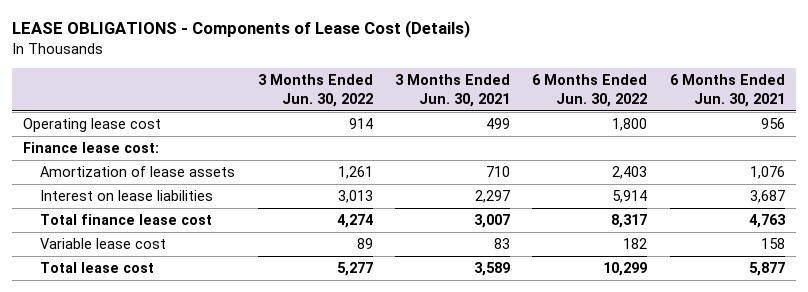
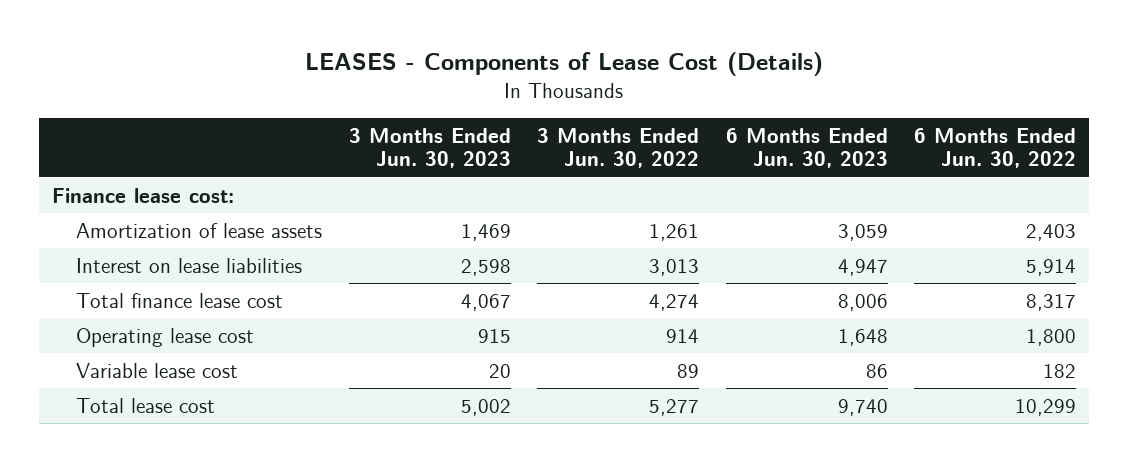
[12,20,471,39] LEASE OBLIGATIONS - Components of Lease Cost (Details) -> [305,52,824,77] LEASES - Components of Lease Cost (Details)
[395,74,511,107] 3 Months Ended Jun. 30, 2021 -> none
[669,74,785,107] 6 Months Ended Jun. 30, 2021 -> none
none -> [348,127,511,169] 3 Months Ended Jun. 30, 2023
none -> [725,127,888,169] 6 Months Ended Jun. 30, 2023
[23,118,162,133] Operating lease cost -> [76,327,255,347] Operating lease cost

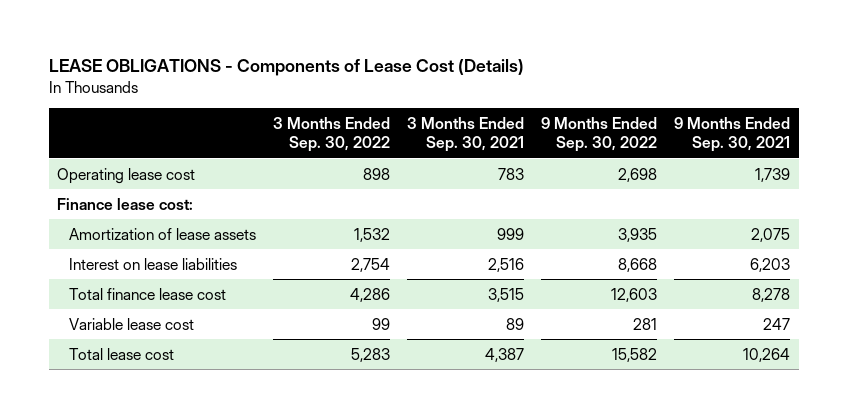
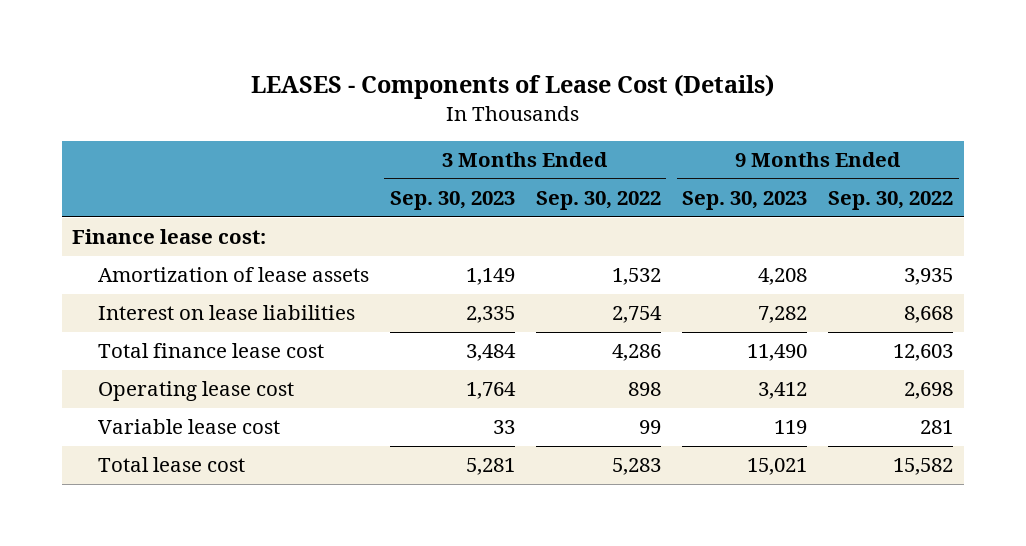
[48,59,524,77] LEASE OBLIGATIONS - Components of Lease Cost (Details) -> [250,74,774,100] LEASES - Components of Lease Cost (Details)
[407,117,525,153] 3 Months Ended Sep. 30, 2021 -> none
[674,117,791,153] 9 Months Ended Sep. 30, 2021 -> none
none -> [389,190,515,210] Sep. 30, 2023
none -> [682,190,808,210] Sep. 30, 2023
[57,167,196,184] Operating lease cost -> [97,381,294,402] Operating lease cost

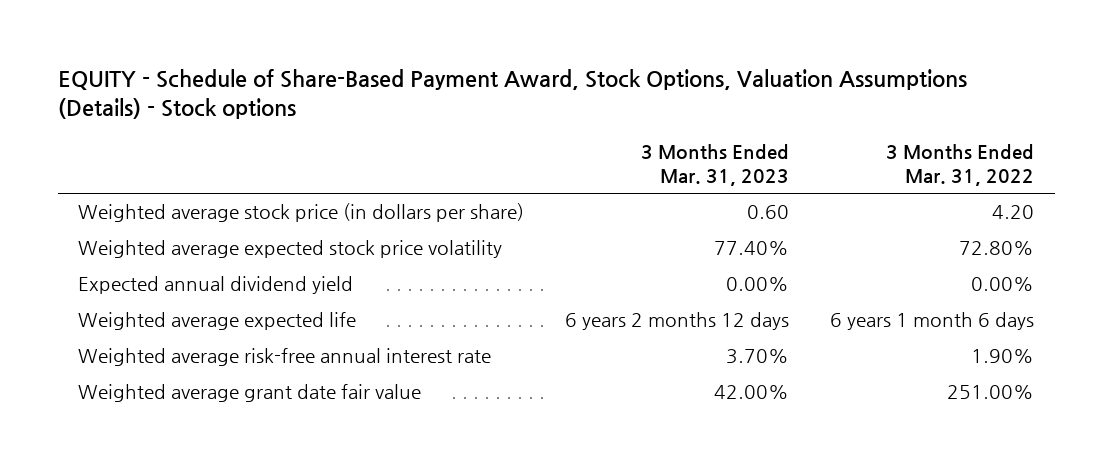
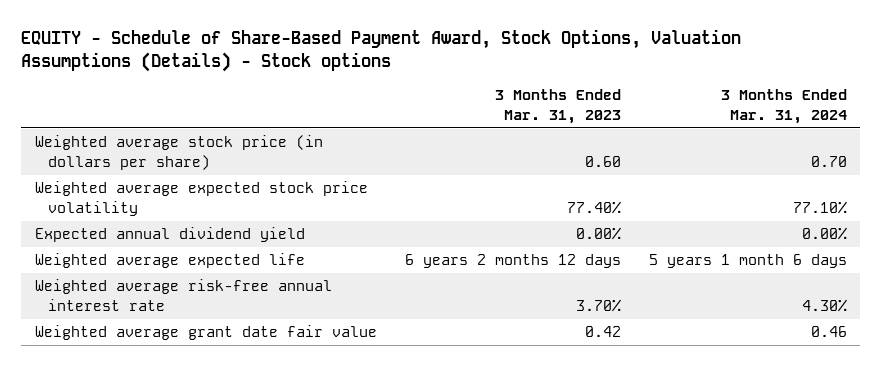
[886,144,1035,186] 3 Months Ended Mar. 31, 2022 -> none
none -> [720,89,847,124] 3 Months Ended Mar. 31, 2024
[714,385,790,400] 42.00% -> [584,326,621,338] 0.42

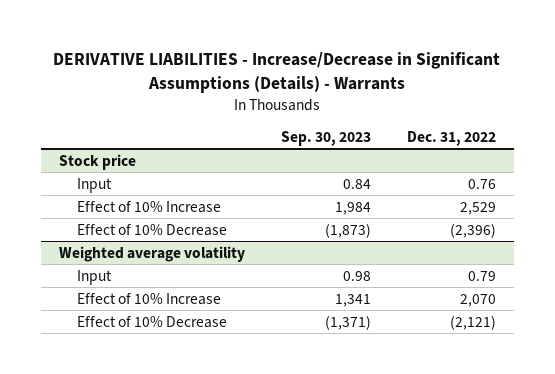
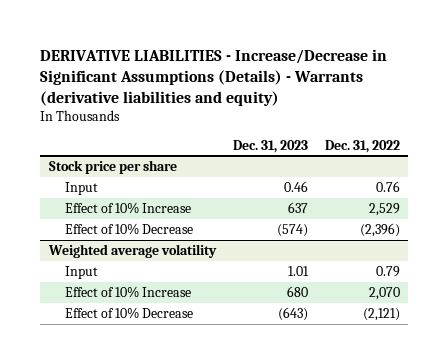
[53,52,501,93] DERIVATIVE LIABILITIES - Increase/Decrease in Significant Assumptions (Details) - Warrants -> [40,49,388,106] DERIVATIVE LIABILITIES - Increase/Decrease in Significant Assumptions (Details) - Warrants (derivative liabilities and equity)
[280,130,371,146] Sep. 30, 2023 -> none
none -> [232,139,308,153] Dec. 31, 2023
[59,153,137,170] Stock price -> [48,159,177,174] Stock price per share

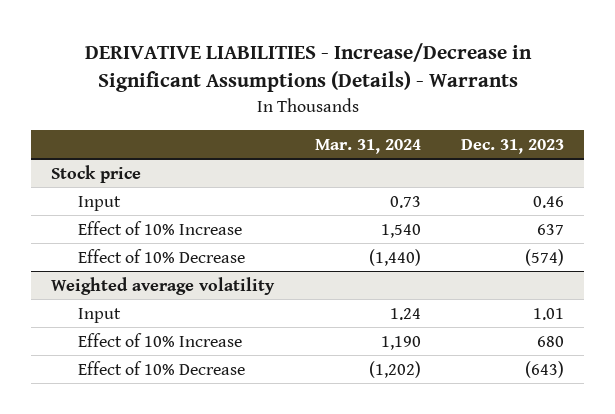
[40,49,388,106] DERIVATIVE LIABILITIES - Increase/Decrease in Significant Assumptions (Details) - Warrants (derivative liabilities and equity) -> [84,43,532,93] DERIVATIVE LIABILITIES - Increase/Decrease in Significant Assumptions (Details) - Warrants
[324,139,400,153] Dec. 31, 2022 -> none
none -> [314,138,421,154] Mar. 31, 2024
[48,159,177,174] Stock price per share -> [51,164,142,183] Stock price

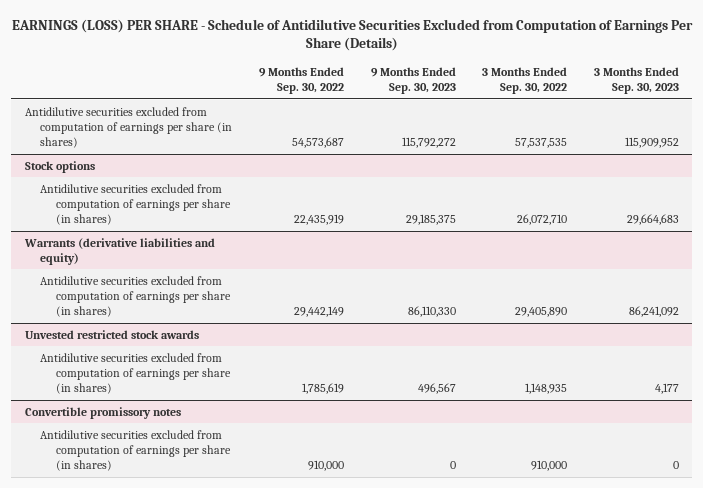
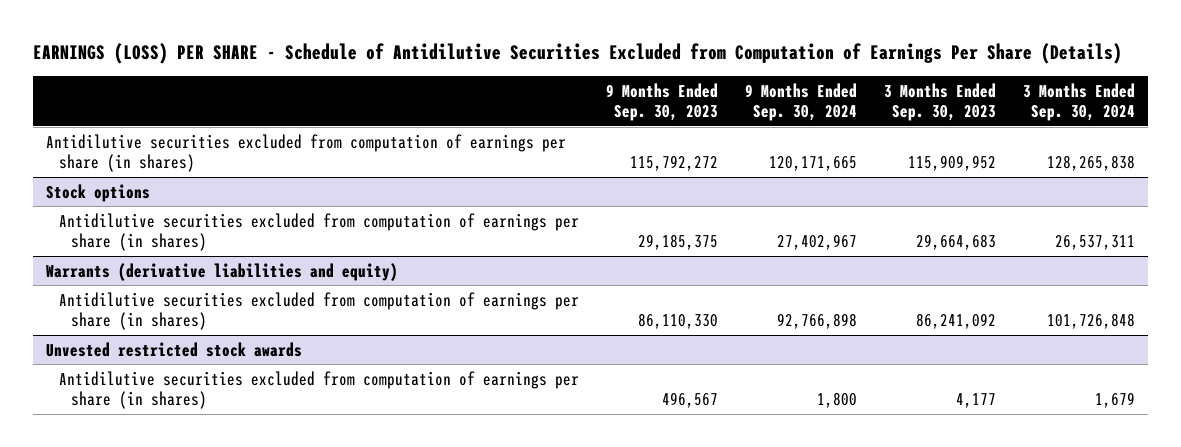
[258,66,344,95] 9 Months Ended Sep. 30, 2022 -> none
[482,66,568,95] 3 Months Ended Sep. 30, 2022 -> none
none -> [744,82,857,122] 9 Months Ended Sep. 30, 2024
none -> [1022,82,1135,122] 3 Months Ended Sep. 30, 2024
[24,406,181,419] Convertible promissory notes -> none
[40,429,232,472] Antidilutive securities excluded from computation of earnings per share (in shares) -> none

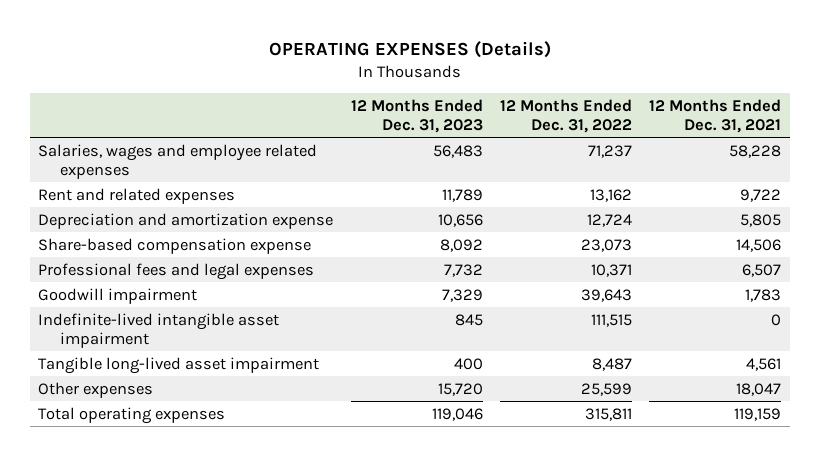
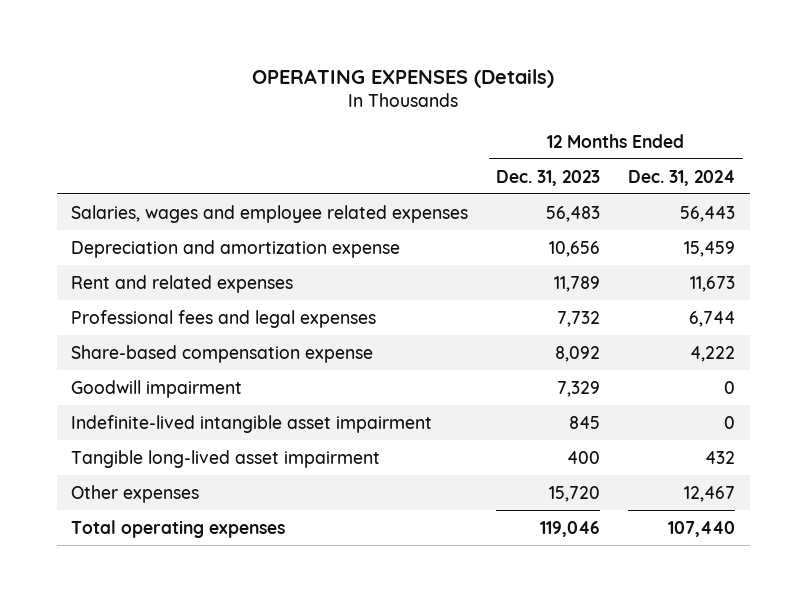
[499,98,632,133] 12 Months Ended Dec. 31, 2022 -> none
[649,98,782,133] 12 Months Ended Dec. 31, 2021 -> none
none -> [628,169,736,186] Dec. 31, 2024
[38,187,236,204] Rent and related expenses -> [70,274,293,293] Rent and related expenses
[38,237,312,254] Share-based compensation expense -> [70,344,373,363] Share-based compensation expense

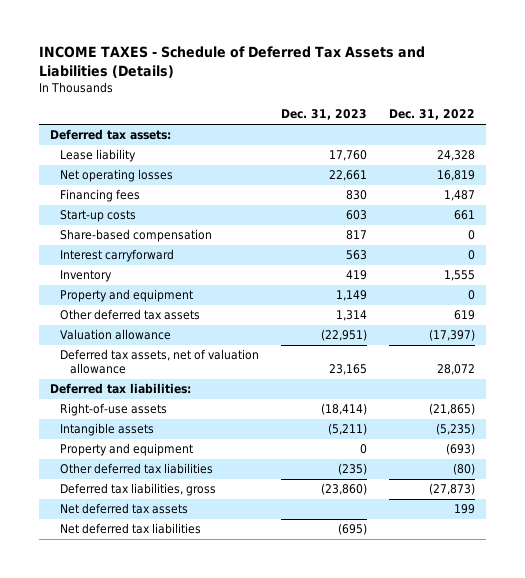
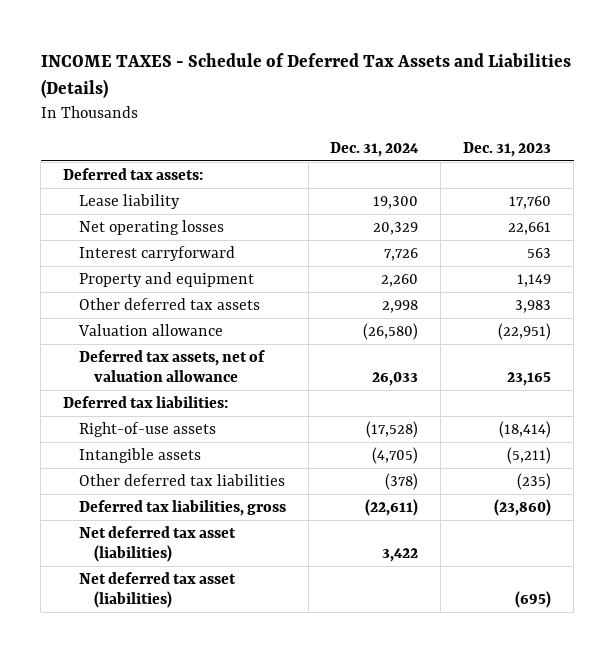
[389,109,476,121] Dec. 31, 2022 -> none
none -> [330,141,420,157] Dec. 31, 2024
[60,189,141,203] Financing fees -> none
[60,210,137,223] Start-up costs -> none
[60,229,213,243] Share-based compensation -> none
[60,270,113,283] Inventory -> none
[336,310,368,322] 1,314 -> [515,299,552,313] 3,983
[60,443,194,457] Property and equipment -> none
[60,503,189,515] Net deferred tax assets -> [78,525,236,562] Net deferred tax asset (liabilities)
[60,523,202,535] Net deferred tax liabilities -> [78,571,236,608] Net deferred tax asset (liabilities)

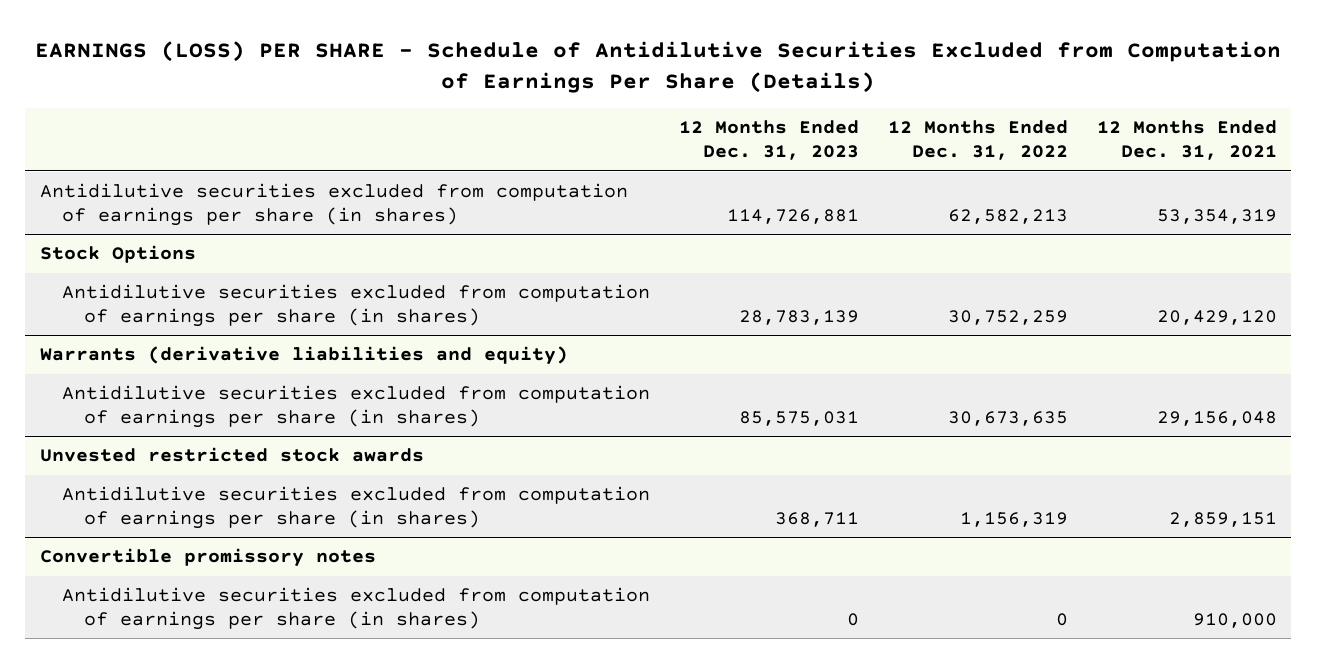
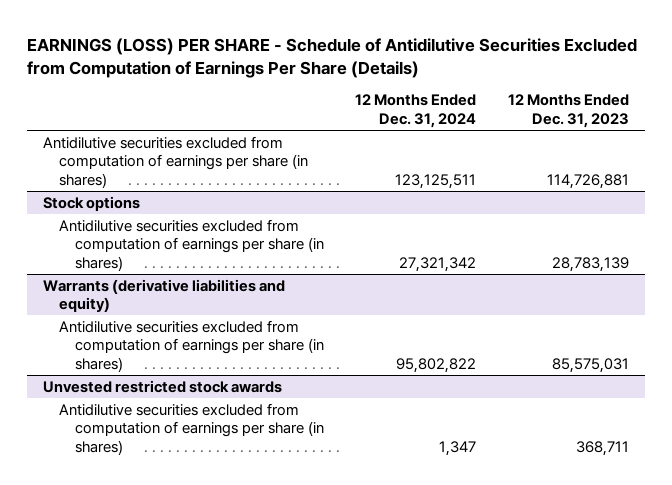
[887,120,1068,161] 12 Months Ended Dec. 31, 2022 -> none
[1096,120,1277,161] 12 Months Ended Dec. 31, 2021 -> none
none -> [355,94,477,129] 12 Months Ended Dec. 31, 2024
[39,245,196,264] Stock Options -> [43,195,141,211] Stock options
[39,548,376,568] Convertible promissory notes -> none
[62,587,651,631] Antidilutive securities excluded from computation of earnings per share (in shares) -> none

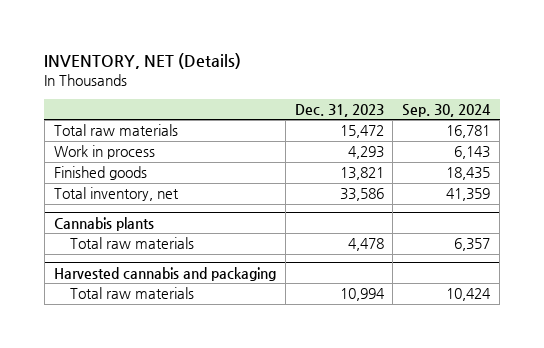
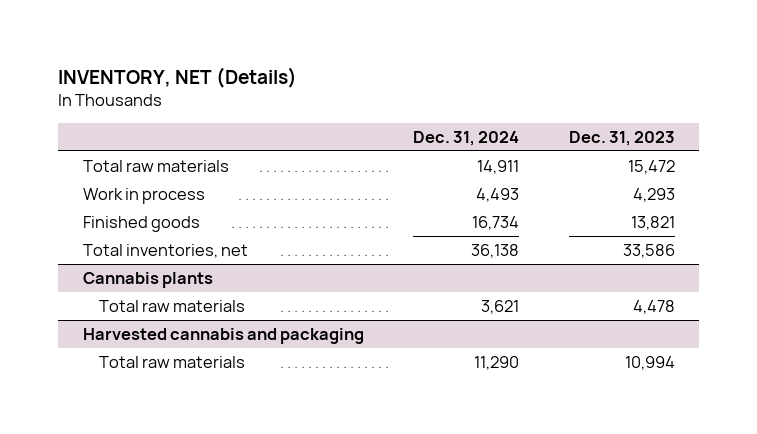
[402,103,492,117] Sep. 30, 2024 -> none
none -> [413,130,520,146] Dec. 31, 2024
[53,187,179,202] Total inventory, net -> [82,243,248,258] Total inventories, net

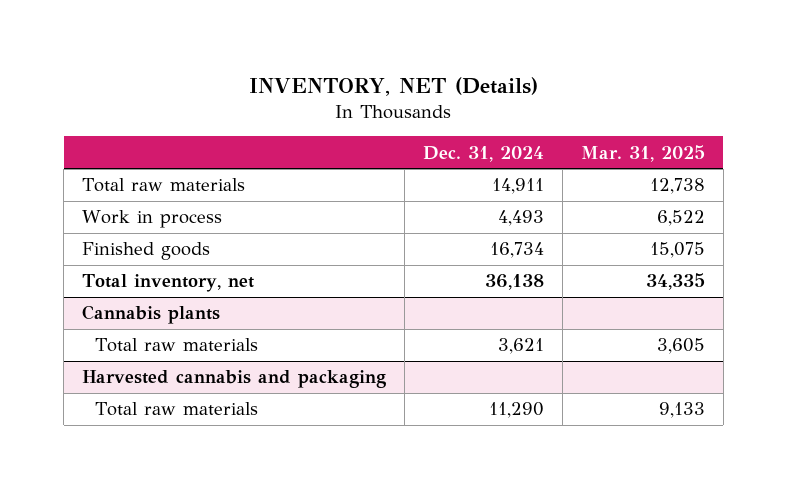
[568,130,675,146] Dec. 31, 2023 -> none
none -> [580,144,705,162] Mar. 31, 2025
[82,243,248,258] Total inventories, net -> [82,274,255,293] Total inventory, net

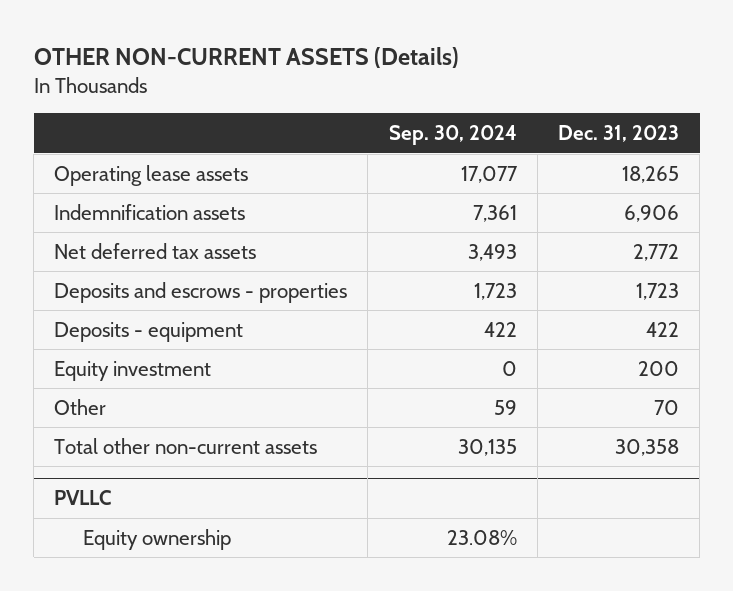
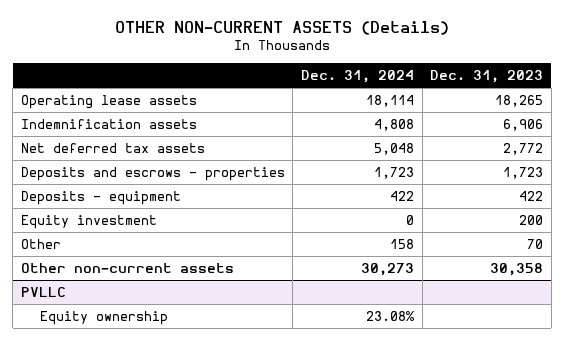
[388,125,517,146] Sep. 30, 2024 -> none
none -> [301,69,415,83] Dec. 31, 2024
[54,437,318,454] Total other non-current assets -> [20,262,234,273] Other non-current assets

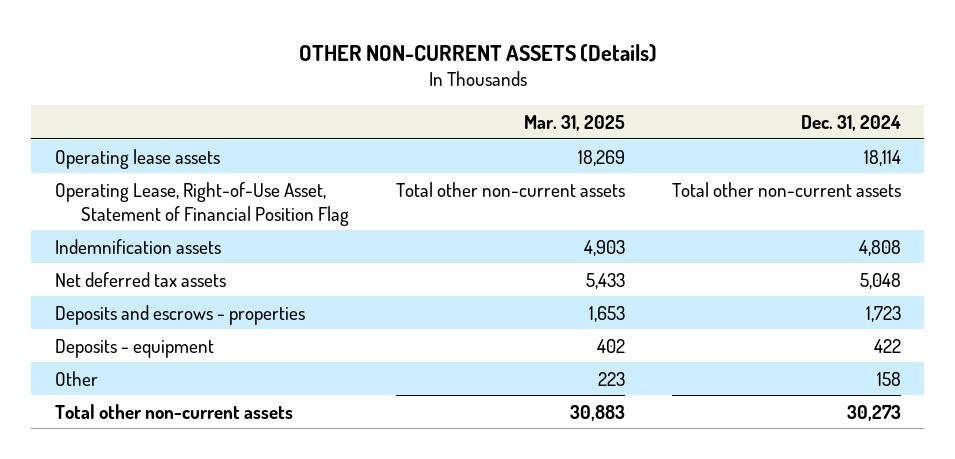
[430,69,544,83] Dec. 31, 2023 -> none
none -> [523,115,625,132] Mar. 31, 2025
none -> [54,181,349,226] Operating Lease, Right-of-Use Asset, Statement of Financial Position Flag
[20,214,157,229] Equity investment -> none
[20,286,66,297] PVLLC -> none
[40,310,169,325] Equity ownership -> none
[20,262,234,273] Other non-current assets -> [54,403,293,419] Total other non-current assets

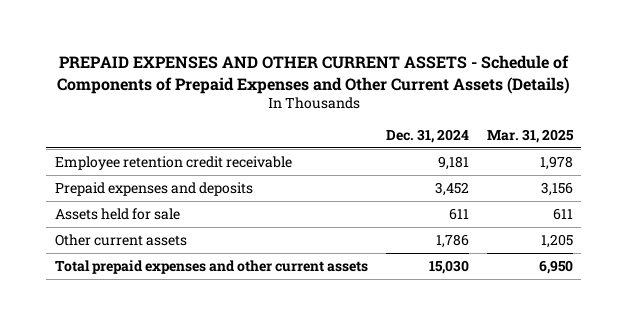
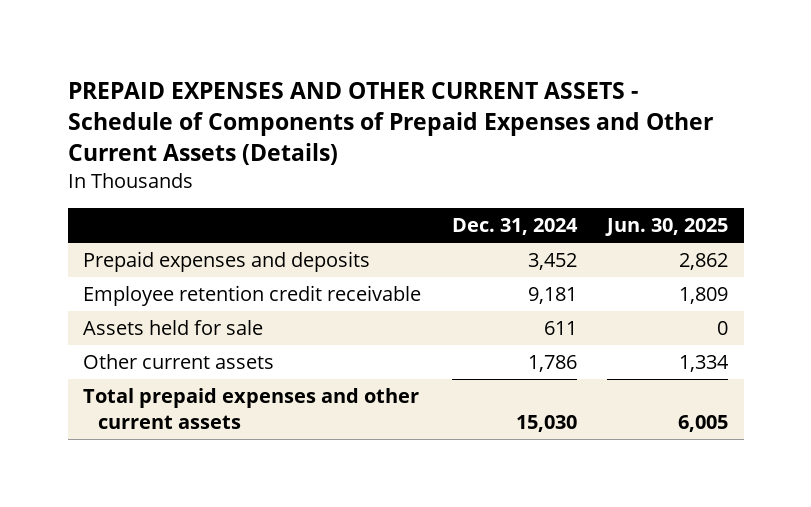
[486,129,574,144] Mar. 31, 2025 -> none
none -> [605,218,729,237] Jun. 30, 2025
[55,155,293,170] Employee retention credit receivable -> [82,285,421,307] Employee retention credit receivable

